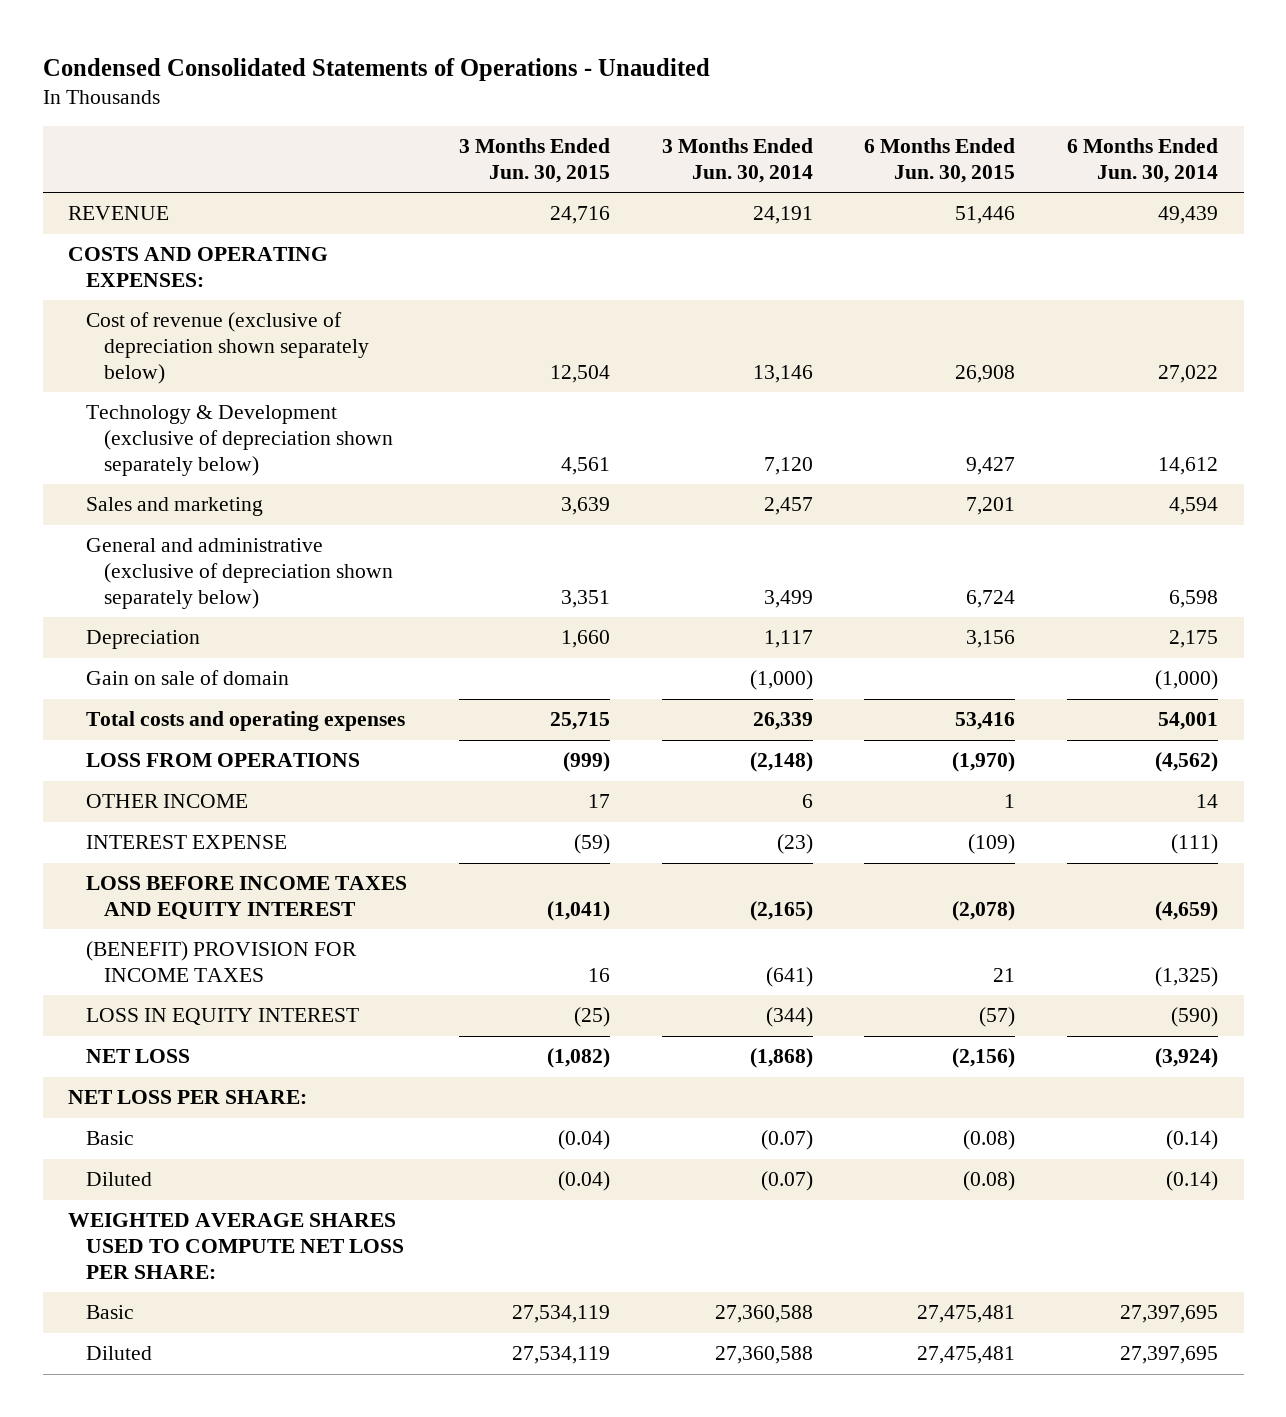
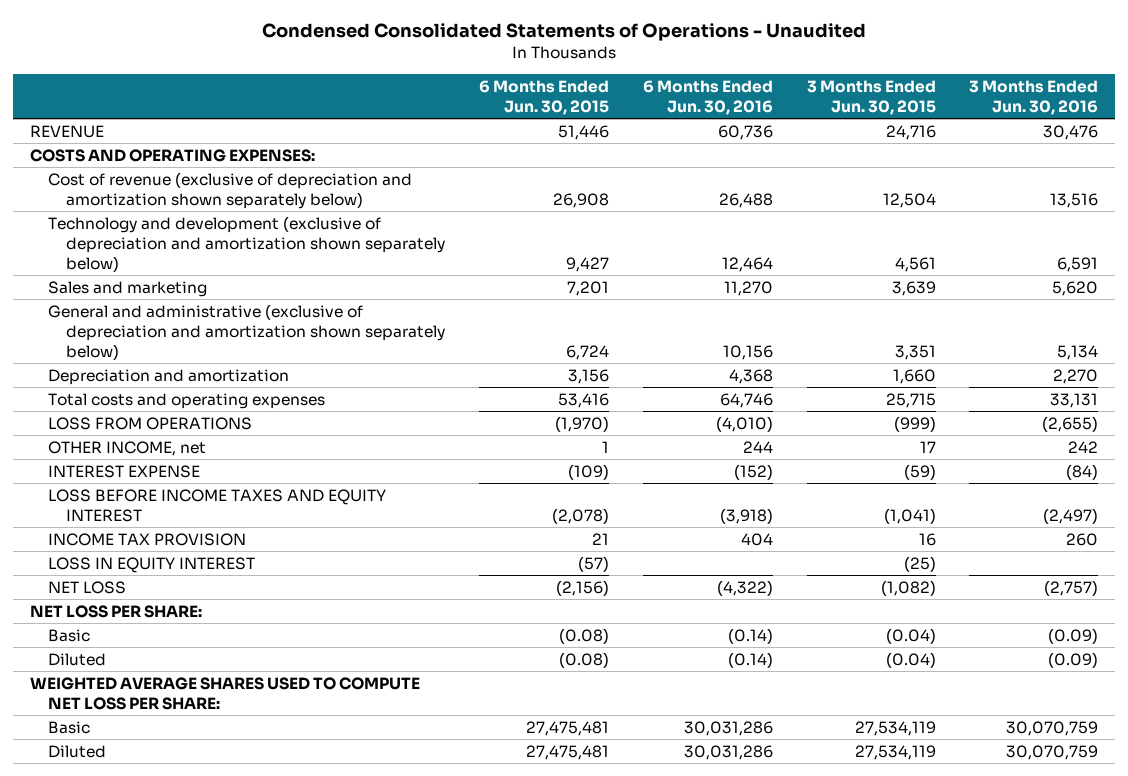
[661,138,813,183] 3 Months Ended Jun. 30, 2014 -> none
[1066,138,1218,183] 6 Months Ended Jun. 30, 2014 -> none
none -> [642,79,773,115] 6 Months Ended Jun. 30, 2016
none -> [969,79,1099,115] 3 Months Ended Jun. 30, 2016
[86,312,369,384] Cost of revenue (exclusive of depreciation shown separately below) -> [47,171,412,209] Cost of revenue (exclusive of depreciation and amortization shown separately below)
[86,405,393,476] Technology & Development (exclusive of depreciation shown separately below) -> [47,215,446,272] Technology and development (exclusive of depreciation and amortization shown separately below)
[86,670,290,686] Gain on sale of domain -> none
[86,538,393,609] General and administrative (exclusive of depreciation shown separately below) -> [47,303,446,360] General and administrative (exclusive of depreciation and amortization shown separately below)
[86,630,201,650] Depreciation -> [47,368,289,385] Depreciation and amortization
[86,794,249,809] OTHER INCOME -> [47,440,206,456] OTHER INCOME, net
[86,941,358,982] (BENEFIT) PROVISION FOR INCOME TAXES -> [47,532,246,546] INCOME TAX PROVISION

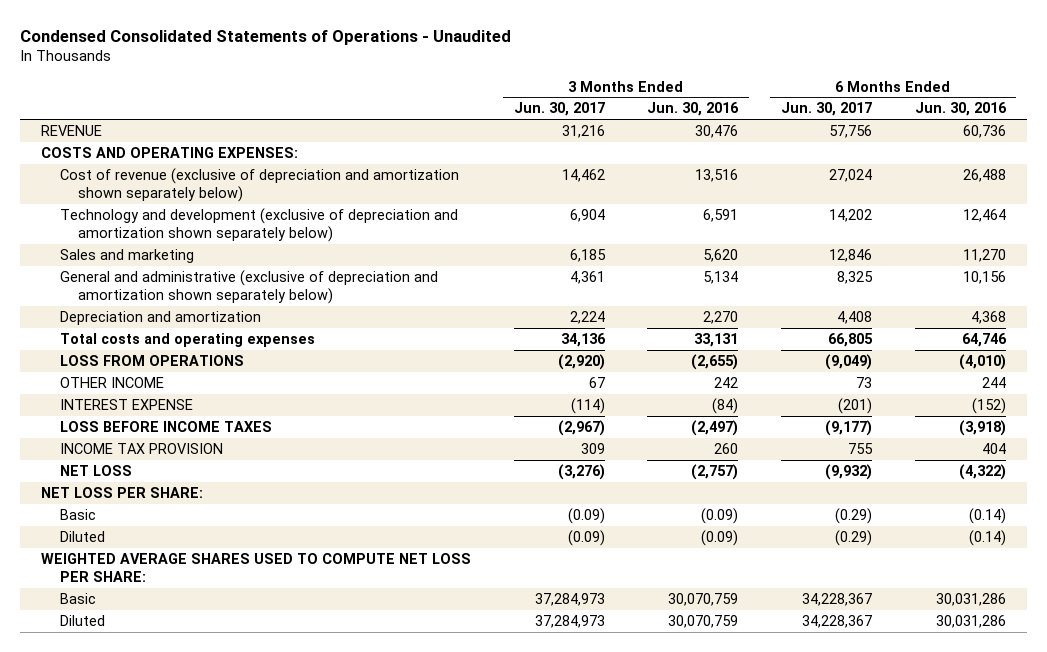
[479,79,610,115] 6 Months Ended Jun. 30, 2015 -> none
[806,79,936,115] 3 Months Ended Jun. 30, 2015 -> none
none -> [513,102,605,117] Jun. 30, 2017
none -> [781,102,873,117] Jun. 30, 2017
[47,440,206,456] OTHER INCOME, net -> [59,376,164,388] OTHER INCOME
[47,488,386,522] LOSS BEFORE INCOME TAXES AND EQUITY INTEREST -> [59,420,272,432] LOSS BEFORE INCOME TAXES
[47,556,255,573] LOSS IN EQUITY INTEREST -> none

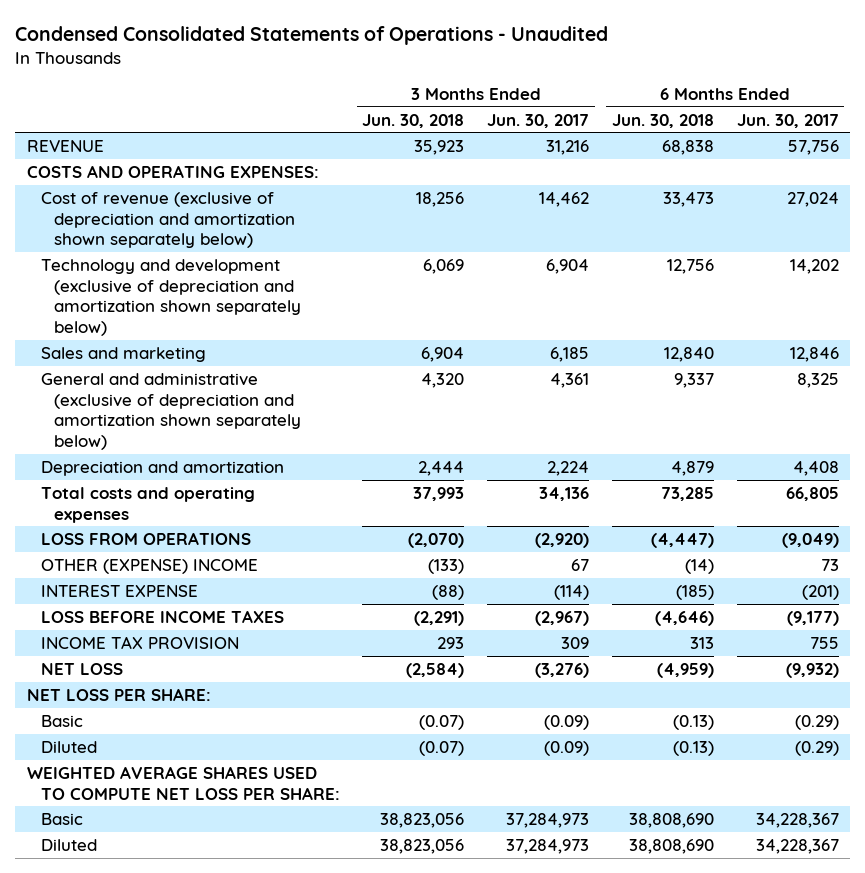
[647,102,740,117] Jun. 30, 2016 -> none
[914,102,1007,117] Jun. 30, 2016 -> none
none -> [362,113,465,128] Jun. 30, 2018
none -> [611,113,714,128] Jun. 30, 2018
[59,376,164,388] OTHER INCOME -> [40,558,258,574] OTHER (EXPENSE) INCOME

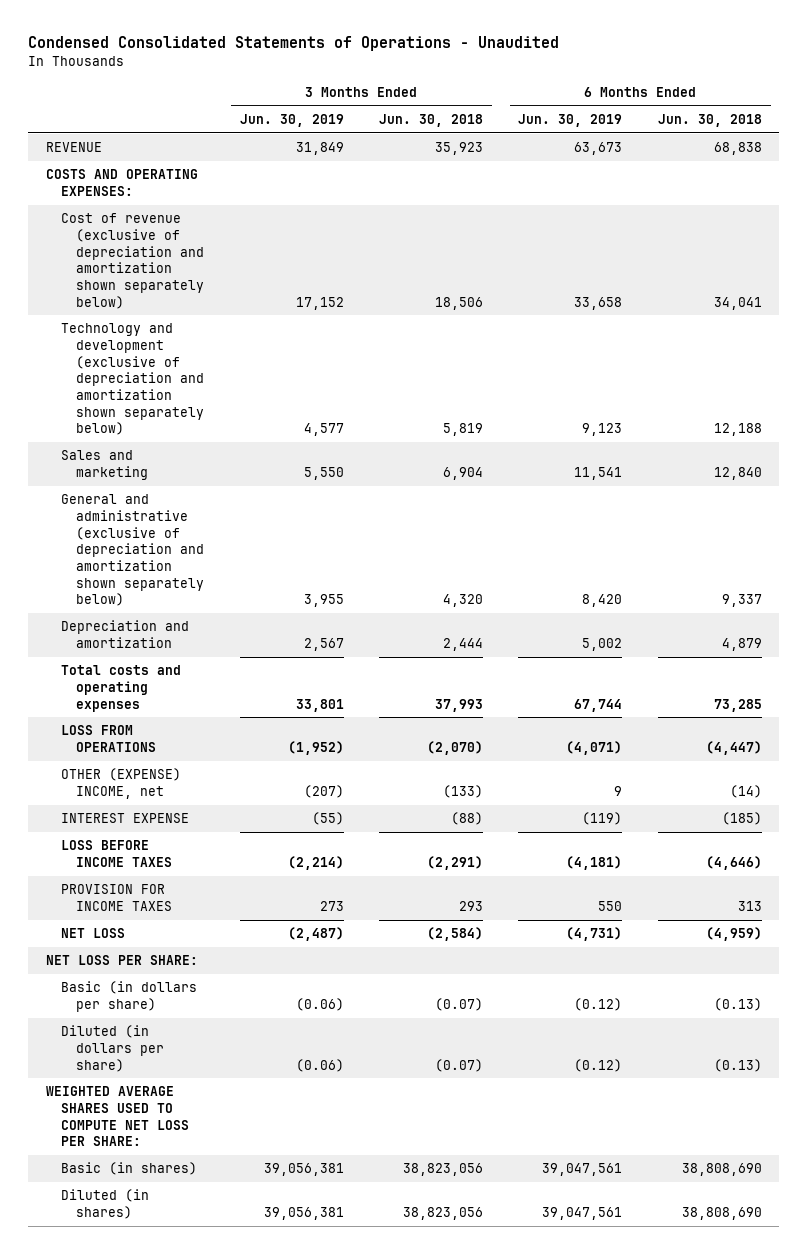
[487,113,590,128] Jun. 30, 2017 -> none
[736,113,839,128] Jun. 30, 2017 -> none
none -> [239,113,344,127] Jun. 30, 2019
none -> [518,113,623,127] Jun. 30, 2019
[416,191,465,207] 18,256 -> [434,296,483,310] 18,506
[662,191,714,207] 33,473 -> [713,296,762,310] 34,041
[423,258,465,274] 6,069 -> [442,423,483,437] 5,819
[666,258,714,274] 12,756 -> [713,423,762,437] 12,188
[40,558,258,574] OTHER (EXPENSE) INCOME -> [61,768,182,799] OTHER (EXPENSE) INCOME, net
[40,635,239,649] INCOME TAX PROVISION -> [61,884,173,911] PROVISION FOR INCOME TAXES
[40,714,83,727] Basic -> [61,981,198,1012] Basic (in dollars per share)
[40,740,97,753] Diluted -> [61,1025,165,1072] Diluted (in dollars per share)
[40,812,83,825] Basic -> [61,1162,198,1176] Basic (in shares)
[40,838,97,851] Diluted -> [61,1189,150,1219] Diluted (in shares)

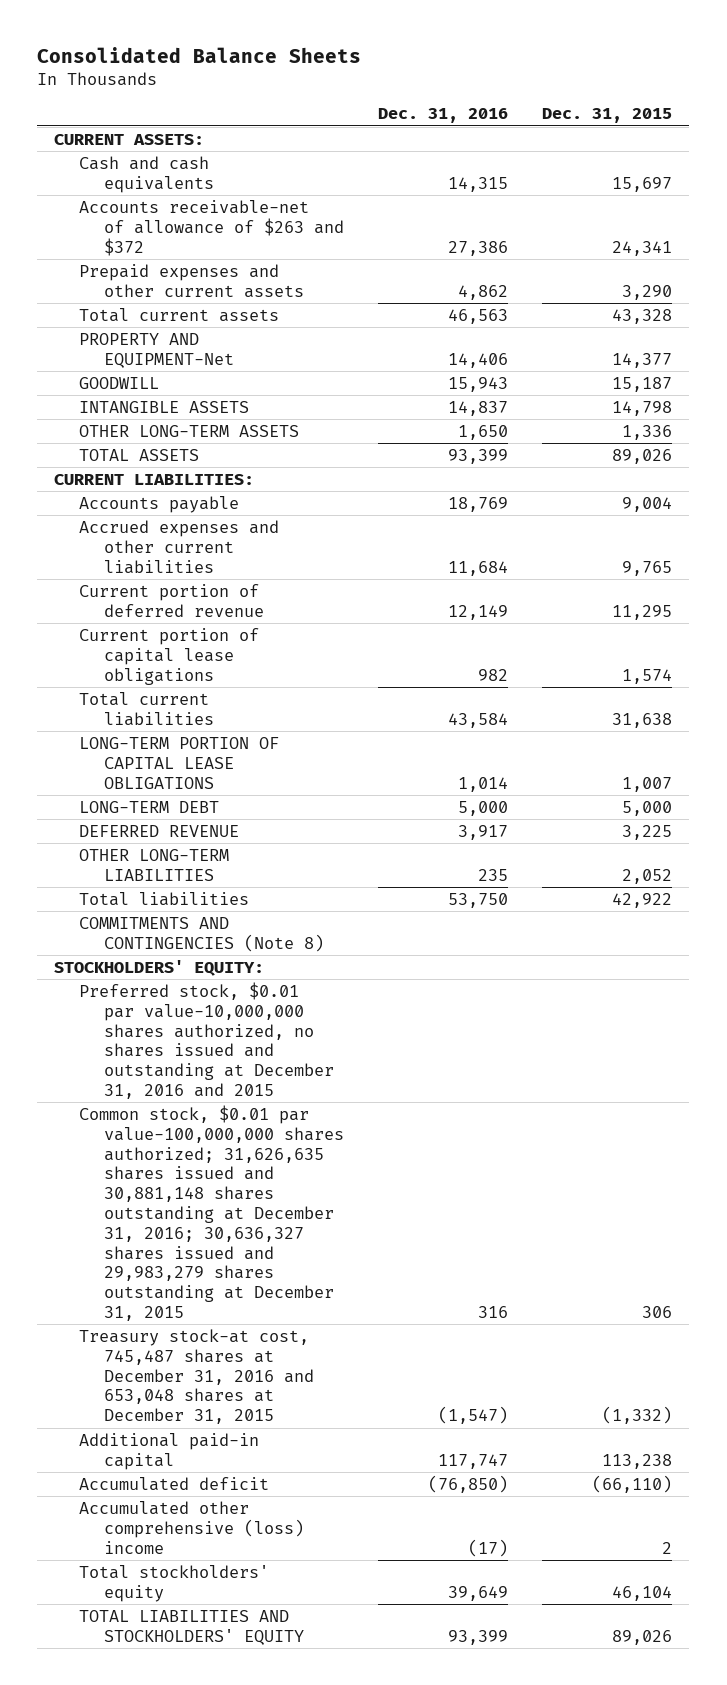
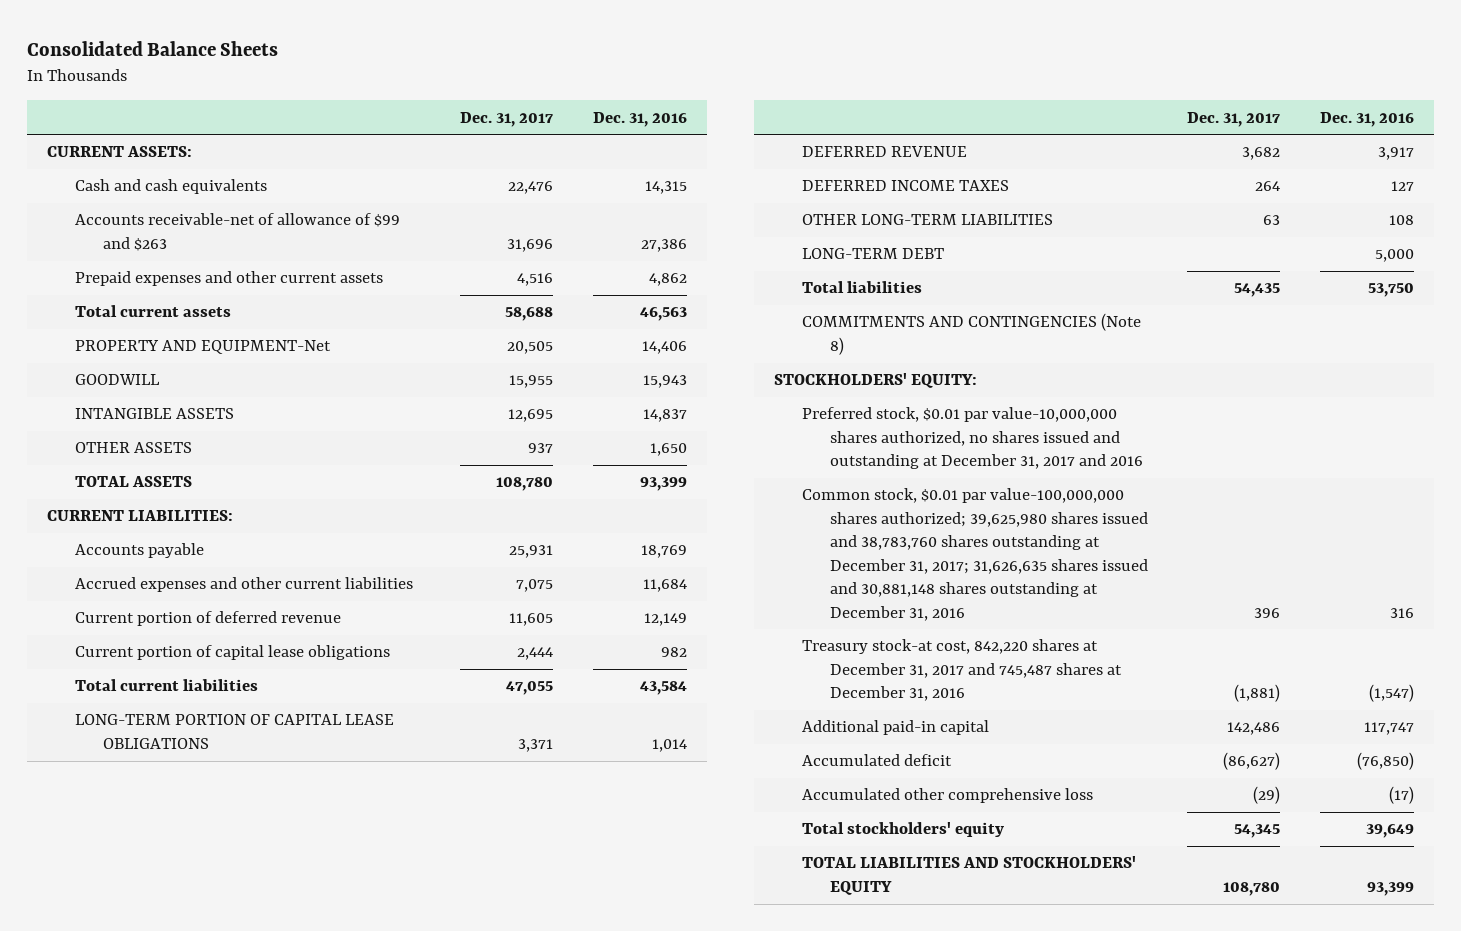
[542,108,673,124] Dec. 31, 2015 -> none
none -> [460,111,554,127] Dec. 31, 2017
[79,199,344,256] Accounts receivable-net of allowance of $263 and $372 -> [74,213,400,251] Accounts receivable-net of allowance of $99 and $263
[79,424,300,437] OTHER LONG-TERM ASSETS -> [74,442,192,454] OTHER ASSETS
none -> [801,180,1009,192] DEFERRED INCOME TAXES
[478,868,509,881] 235 -> [1389,215,1415,226] 108
[79,800,220,813] LONG-TERM DEBT -> [801,248,944,260] LONG-TERM DEBT
[79,981,334,1100] Preferred stock, $0.01 par value-10,000,000 shares authorized, no shares issued and outstanding at December 31, 2016 and 2015 -> [801,407,1143,470] Preferred stock, $0.01 par value-10,000,000 shares authorized, no shares issued and outstanding at December 31, 2017 and 2016
[79,1104,344,1322] Common stock, $0.01 par value-100,000,000 shares authorized; 31,626,635 shares issued and 30,881,148 shares outstanding at December 31, 2016; 30,636,327 shares issued and 29,983,279 shares outstanding at December 31, 2015 -> [801,488,1148,621] Common stock, $0.01 par value-100,000,000 shares authorized; 39,625,980 shares issued and 38,783,760 shares outstanding at December 31, 2017; 31,626,635 shares issued and 30,881,148 shares outstanding at December 31, 2016
[79,1328,314,1425] Treasury stock-at cost, 745,487 shares at December 31, 2016 and 653,048 shares at December 31, 2015 -> [801,639,1122,702] Treasury stock-at cost, 842,220 shares at December 31, 2017 and 745,487 shares at December 31, 2016
[79,1500,304,1554] Accumulated other comprehensive (loss) income -> [801,788,1093,804] Accumulated other comprehensive loss

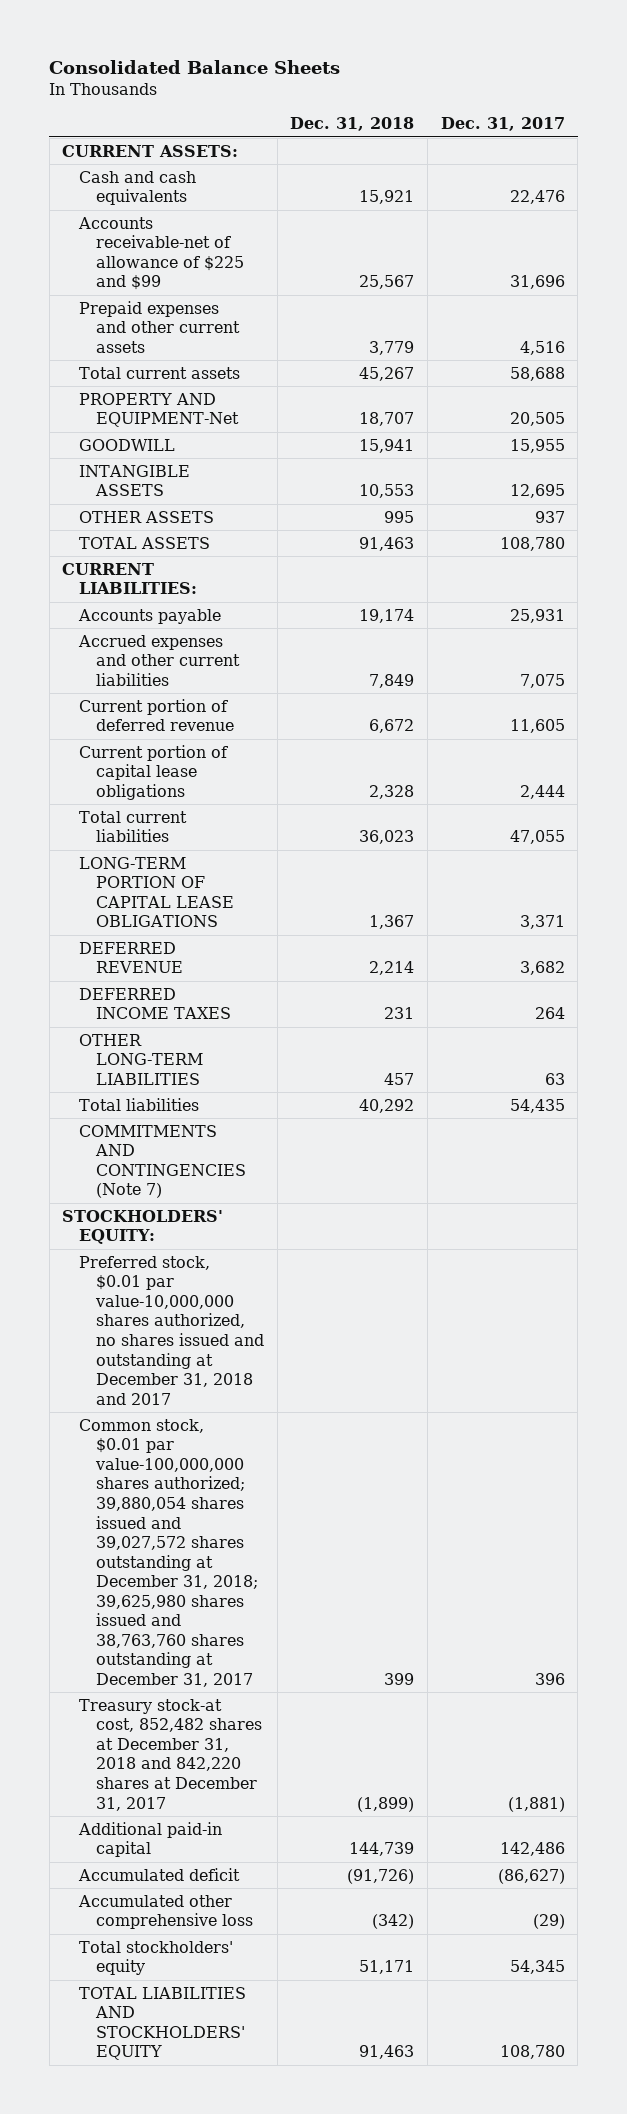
[593,111,688,127] Dec. 31, 2016 -> none
none -> [290,117,415,132] Dec. 31, 2018
[74,213,400,251] Accounts receivable-net of allowance of $99 and $263 -> [78,216,244,291] Accounts receivable-net of allowance of $225 and $99
[801,248,944,260] LONG-TERM DEBT -> none
[801,313,1141,355] COMMITMENTS AND CONTINGENCIES (Note 8) -> [79,1124,246,1199] COMMITMENTS AND CONTINGENCIES (Note 7)
[801,407,1143,470] Preferred stock, $0.01 par value-10,000,000 shares authorized, no shares issued and outstanding at December 31, 2017 and 2016 -> [79,1255,264,1405] Preferred stock, $0.01 par value-10,000,000 shares authorized, no shares issued and outstanding at December 31, 2018 and 2017
[801,488,1148,621] Common stock, $0.01 par value-100,000,000 shares authorized; 39,625,980 shares issued and 38,783,760 shares outstanding at December 31, 2017; 31,626,635 shares issued and 30,881,148 shares outstanding at December 31, 2016 -> [79,1418,258,1687] Common stock, $0.01 par value-100,000,000 shares authorized; 39,880,054 shares issued and 39,027,572 shares outstanding at December 31, 2018; 39,625,980 shares issued and 38,763,760 shares outstanding at December 31, 2017
[801,639,1122,702] Treasury stock-at cost, 842,220 shares at December 31, 2017 and 745,487 shares at December 31, 2016 -> [79,1698,262,1811] Treasury stock-at cost, 852,482 shares at December 31, 2018 and 842,220 shares at December 31, 2017

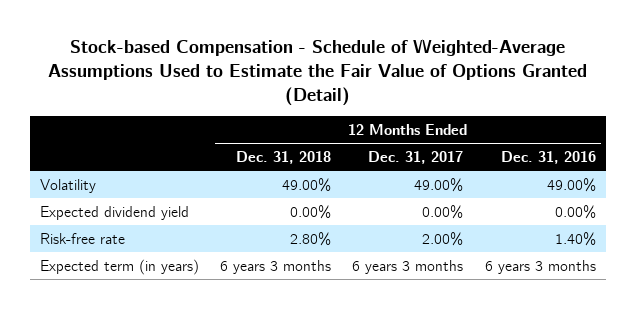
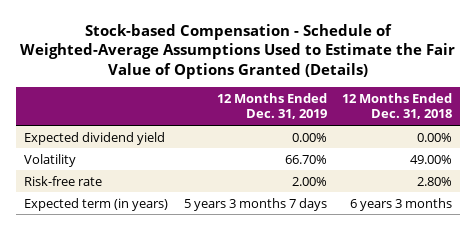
[47,38,587,106] Stock-based Compensation - Schedule of Weighted-Average Assumptions Used to Estimate the Fair Value of Options Granted (Detail) -> [20,23,456,79] Stock-based Compensation - Schedule of Weighted-Average Assumptions Used to Estimate the Fair Value of Options Granted (Details)
[368,150,464,164] Dec. 31, 2017 -> none
[500,150,596,164] Dec. 31, 2016 -> none
none -> [216,92,327,120] 12 Months Ended Dec. 31, 2019
[40,178,97,193] Volatility -> [24,153,77,167] Volatility

